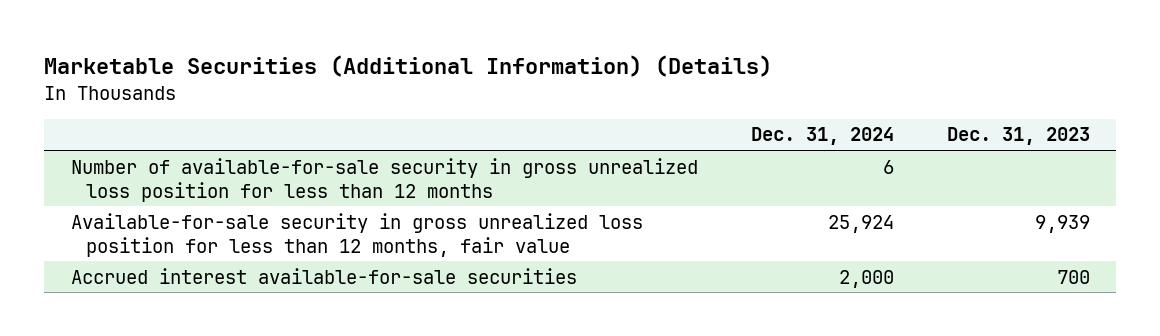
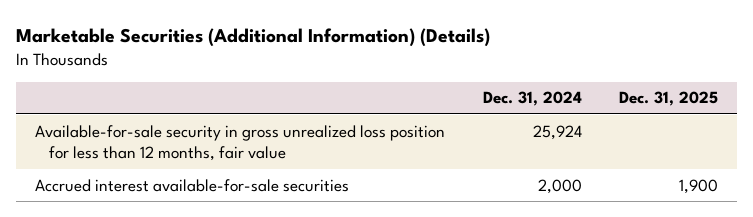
[946,127,1090,146] Dec. 31, 2023 -> none
none -> [619,91,719,107] Dec. 31, 2025
[70,157,698,202] Number of available-for-sale security in gross unrealized loss position for less than 12 months -> none

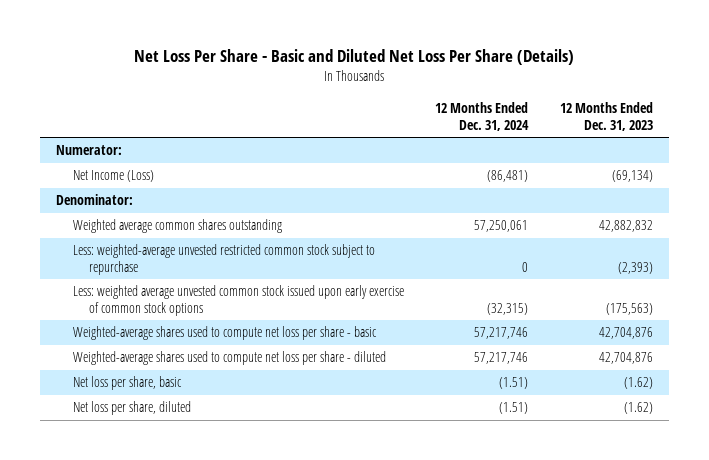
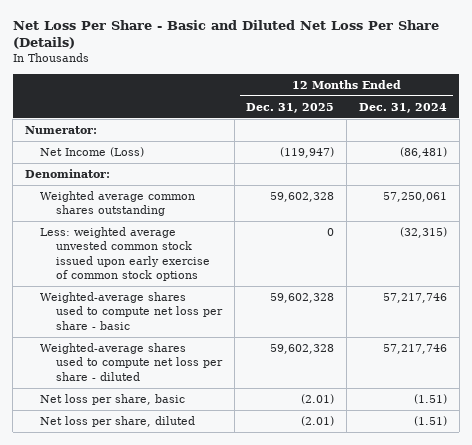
[559,102,653,131] 12 Months Ended Dec. 31, 2023 -> none
none -> [246,102,335,113] Dec. 31, 2025
[72,244,375,276] Less: weighted-average unvested restricted common stock subject to repurchase -> none

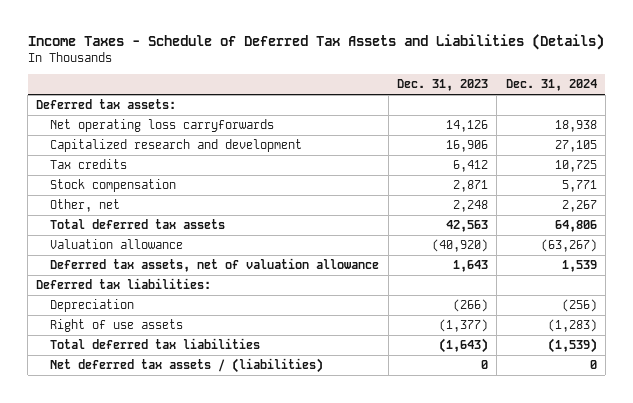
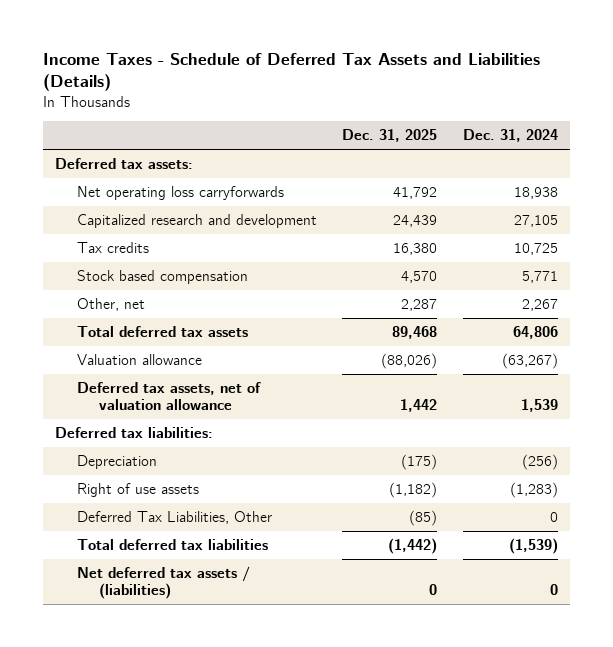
[396,79,488,92] Dec. 31, 2023 -> none
none -> [342,129,438,143] Dec. 31, 2025
[50,179,177,193] Stock compensation -> [76,269,248,284] Stock based compensation
none -> [76,510,272,524] Deferred Tax Liabilities, Other

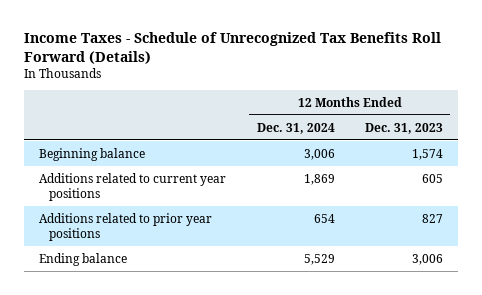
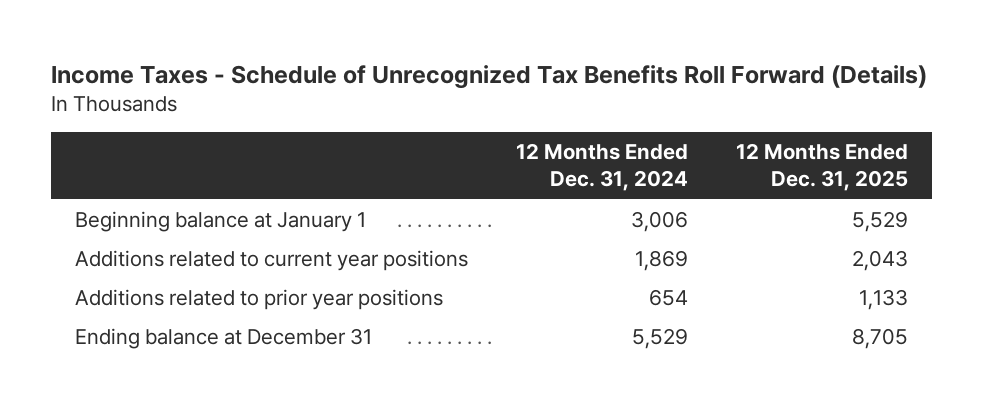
[364,122,443,134] Dec. 31, 2023 -> none
none -> [735,143,908,192] 12 Months Ended Dec. 31, 2025
[39,147,146,161] Beginning balance -> [74,211,366,233] Beginning balance at January 1
[39,252,128,266] Ending balance -> [74,328,372,350] Ending balance at December 31

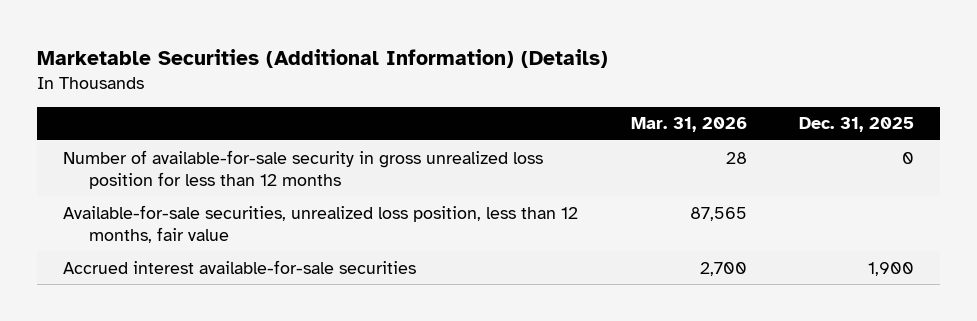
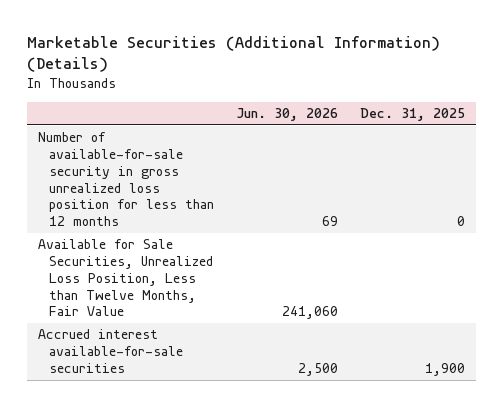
[630,117,747,133] Mar. 31, 2026 -> none
none -> [235,107,338,121] Jun. 30, 2026
[63,204,579,243] Available-for-sale securities, unrealized loss position, less than 12 months, fair value -> [37,239,213,317] Available for Sale Securities, Unrealized Loss Position, Less than Twelve Months, Fair Value

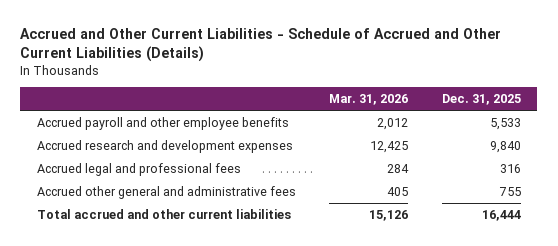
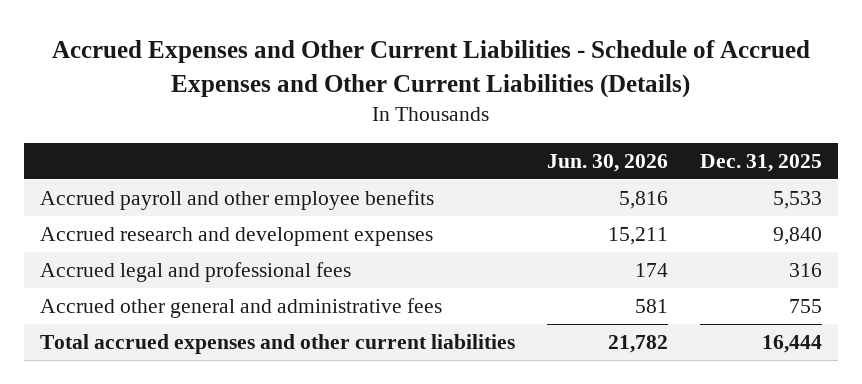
[20,28,502,63] Accrued and Other Current Liabilities - Schedule of Accrued and Other Current Liabilities (Details) -> [52,40,811,98] Accrued Expenses and Other Current Liabilities - Schedule of Accrued Expenses and Other Current Liabilities (Details)
[329,94,409,106] Mar. 31, 2026 -> none
none -> [547,153,669,172] Jun. 30, 2026
[36,208,291,219] Total accrued and other current liabilities -> [40,334,516,355] Total accrued expenses and other current liabilities

